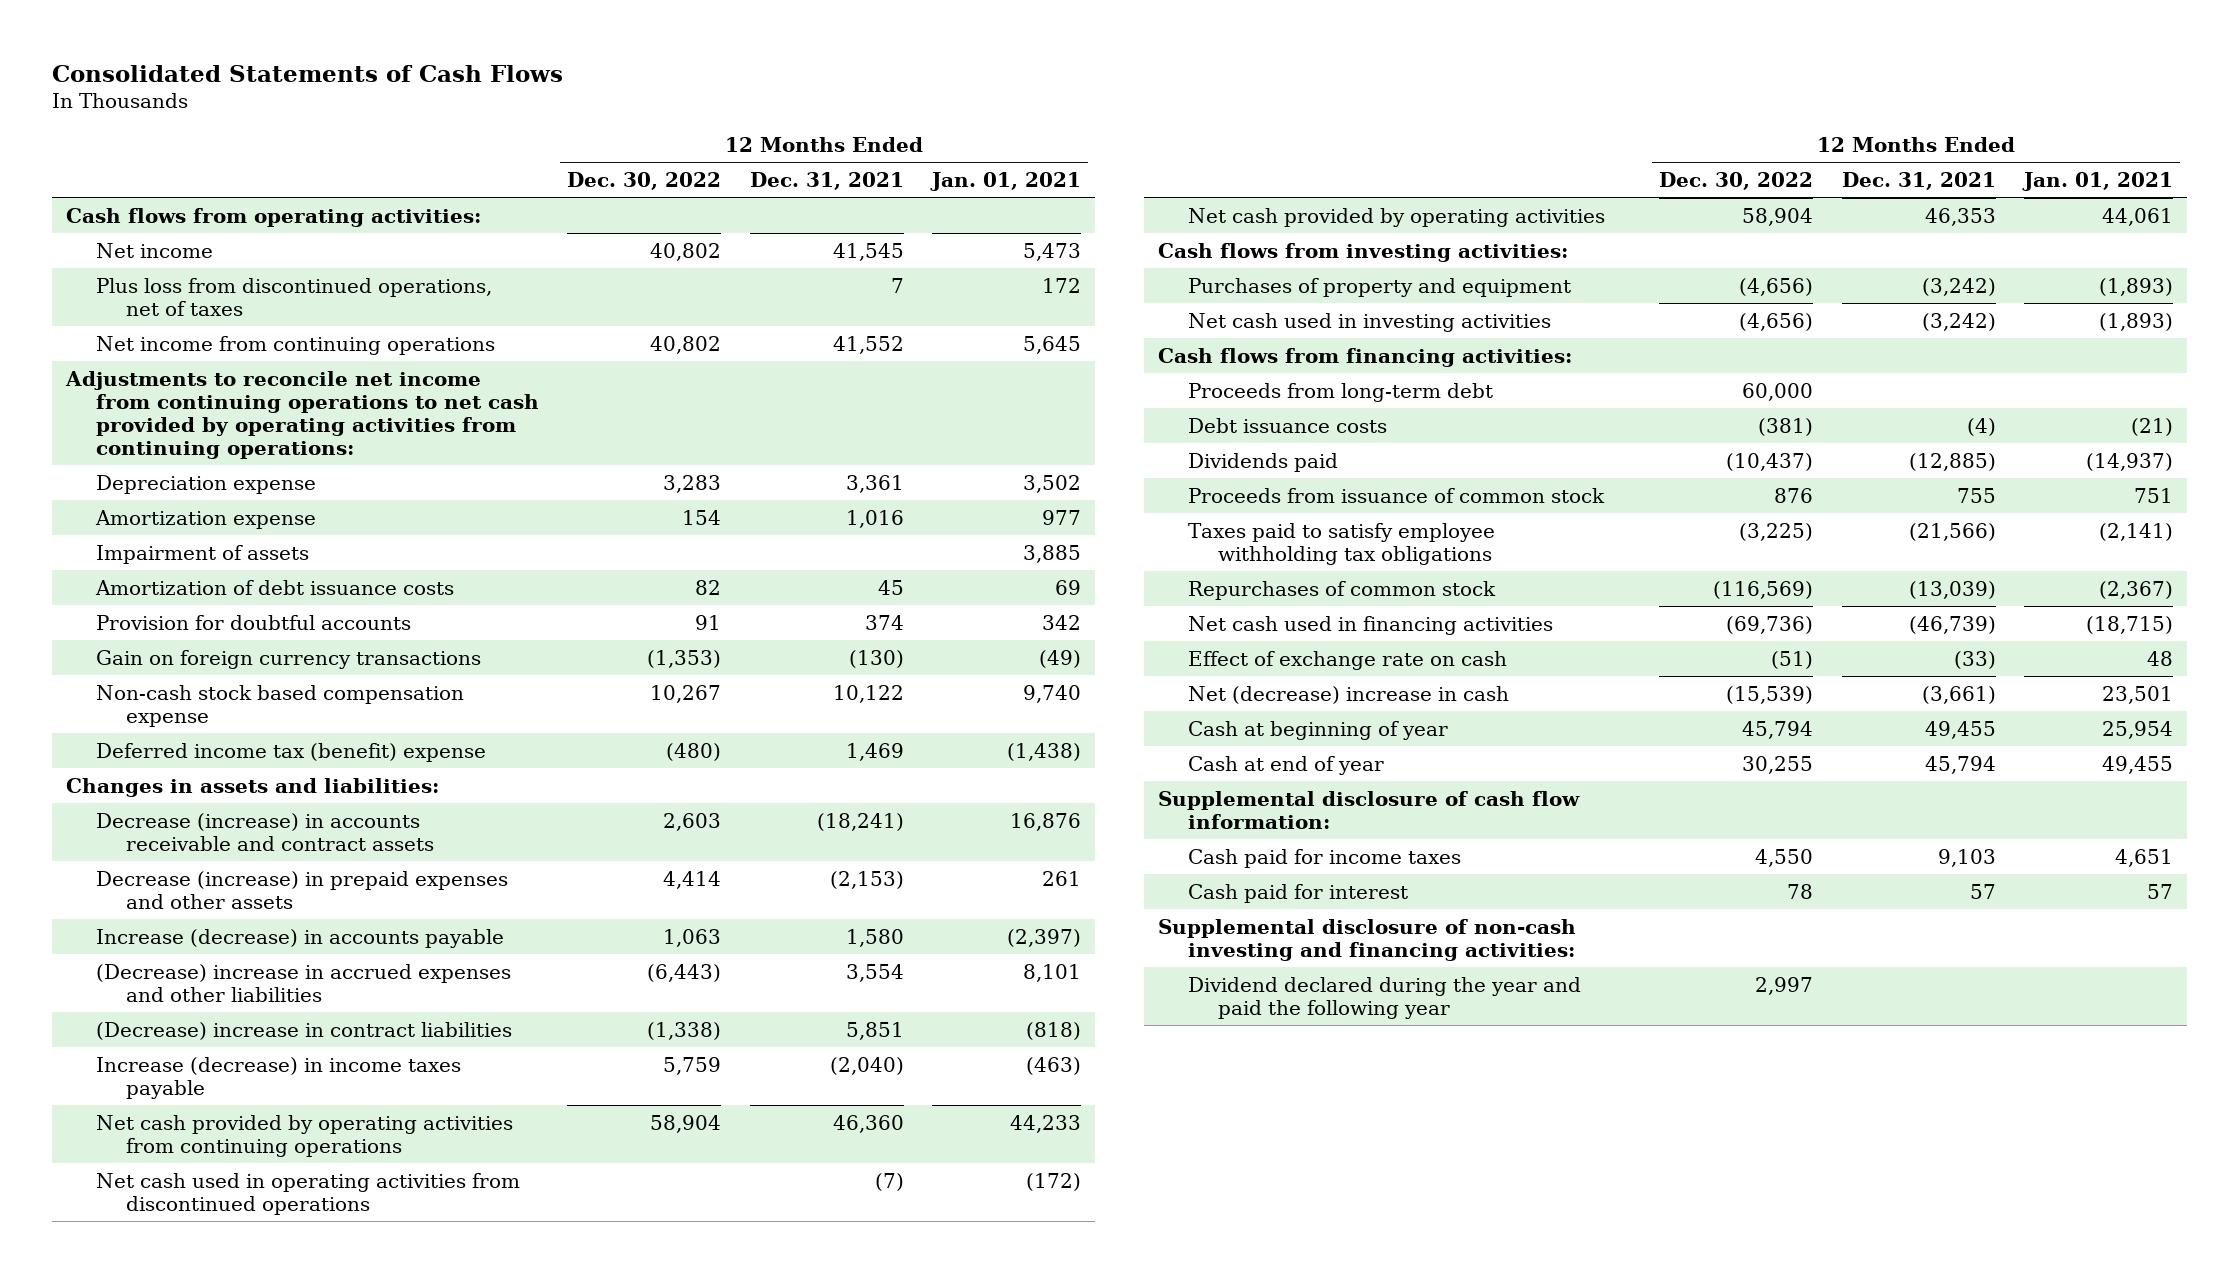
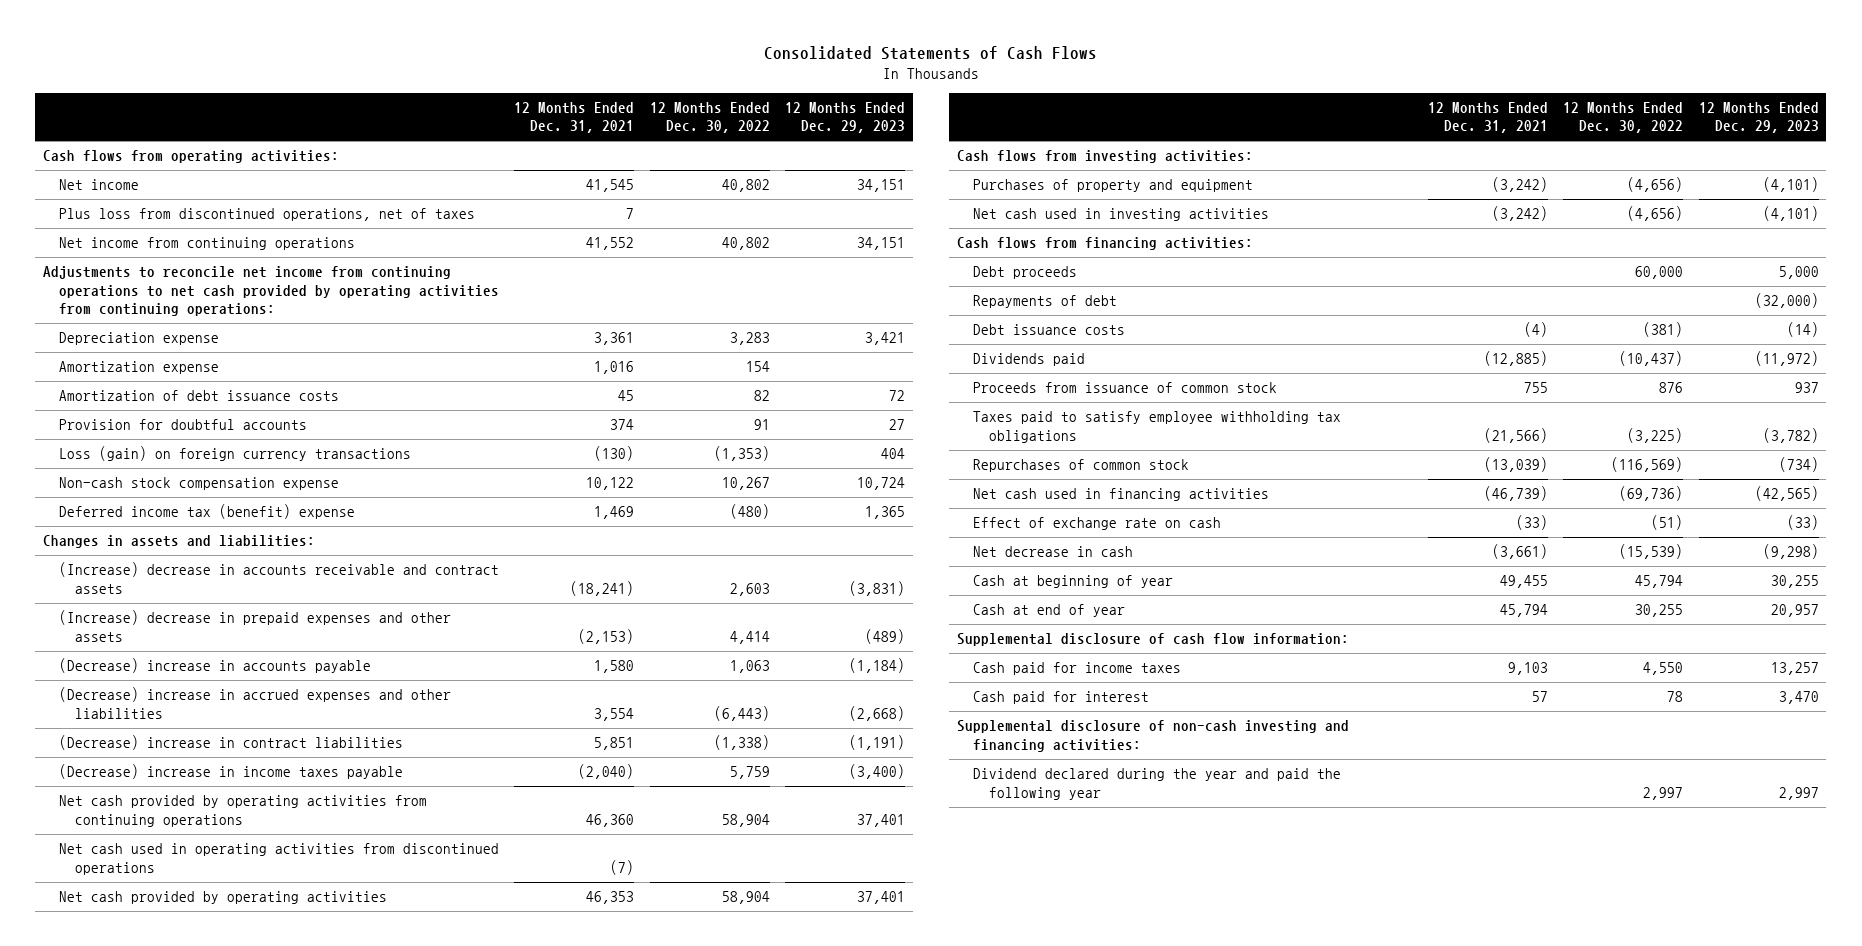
[929,171,1081,191] Jan. 01, 2021 -> none
none -> [784,102,905,134] 12 Months Ended Dec. 29, 2023
[95,544,309,564] Impairment of assets -> none
[95,649,481,669] Gain on foreign currency transactions -> [59,446,412,462] Loss (gain) on foreign currency transactions
[95,684,464,727] Non-cash stock based compensation expense -> [59,477,340,491] Non-cash stock compensation expense
[95,812,434,851] Decrease (increase) in accounts receivable and contract assets -> [59,562,500,594] (Increase) decrease in accounts receivable and contract assets
[95,870,508,909] Decrease (increase) in prepaid expenses and other assets -> [59,610,452,642] (Increase) decrease in prepaid expenses and other assets
[95,928,504,948] Increase (decrease) in accounts payable -> [59,658,372,674] (Decrease) increase in accounts payable
[95,1056,461,1099] Increase (decrease) in income taxes payable -> [59,764,404,780] (Decrease) increase in income taxes payable
[1187,382,1493,402] Proceeds from long-term debt -> [972,266,1077,280] Debt proceeds
none -> [972,295,1117,309] Repayments of debt
[1187,685,1509,704] Net (decrease) increase in cash -> [972,546,1133,558] Net decrease in cash

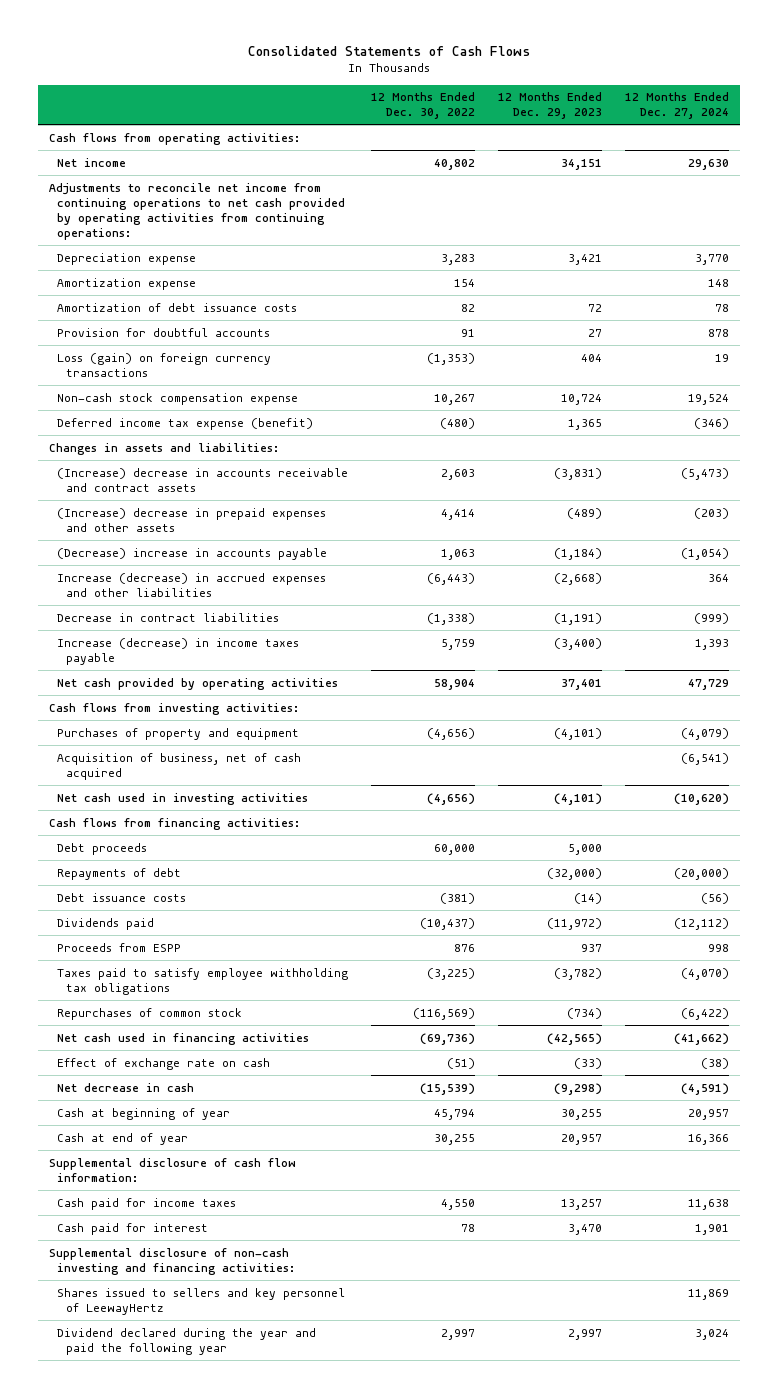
[514,102,635,134] 12 Months Ended Dec. 31, 2021 -> none
none -> [624,92,729,120] 12 Months Ended Dec. 27, 2024
[59,208,476,222] Plus loss from discontinued operations, net of taxes -> none
[59,237,356,251] Net income from continuing operations -> none
[59,504,356,520] Deferred income tax (benefit) expense -> [57,417,314,430] Deferred income tax expense (benefit)
[59,795,428,827] Net cash provided by operating activities from continuing operations -> none
[59,843,500,875] Net cash used in operating activities from discontinued operations -> none
[59,687,452,719] (Decrease) increase in accrued expenses and other liabilities -> [57,572,327,597] Increase (decrease) in accrued expenses and other liabilities
[59,735,404,751] (Decrease) increase in contract liabilities -> [57,612,280,622] Decrease in contract liabilities
[59,764,404,780] (Decrease) increase in income taxes payable -> [57,637,300,665] Increase (decrease) in income taxes payable
none -> [57,752,302,780] Acquisition of business, net of cash acquired
[972,382,1277,394] Proceeds from issuance of common stock -> [57,942,182,952] Proceeds from ESPP
none -> [57,1287,346,1315] Shares issued to sellers and key personnel of LeewayHertz

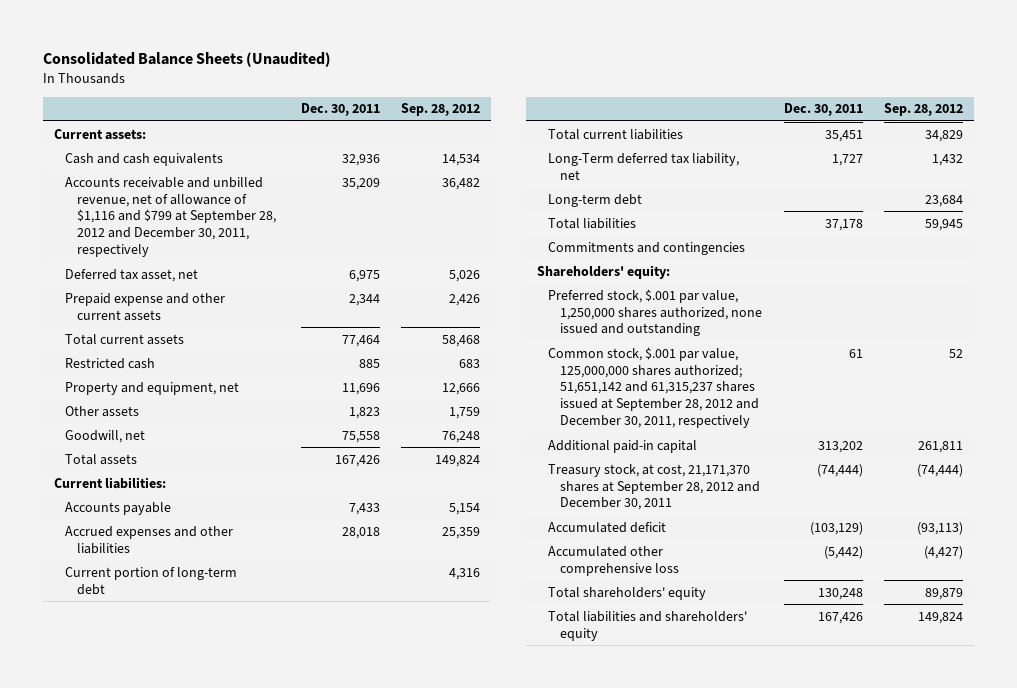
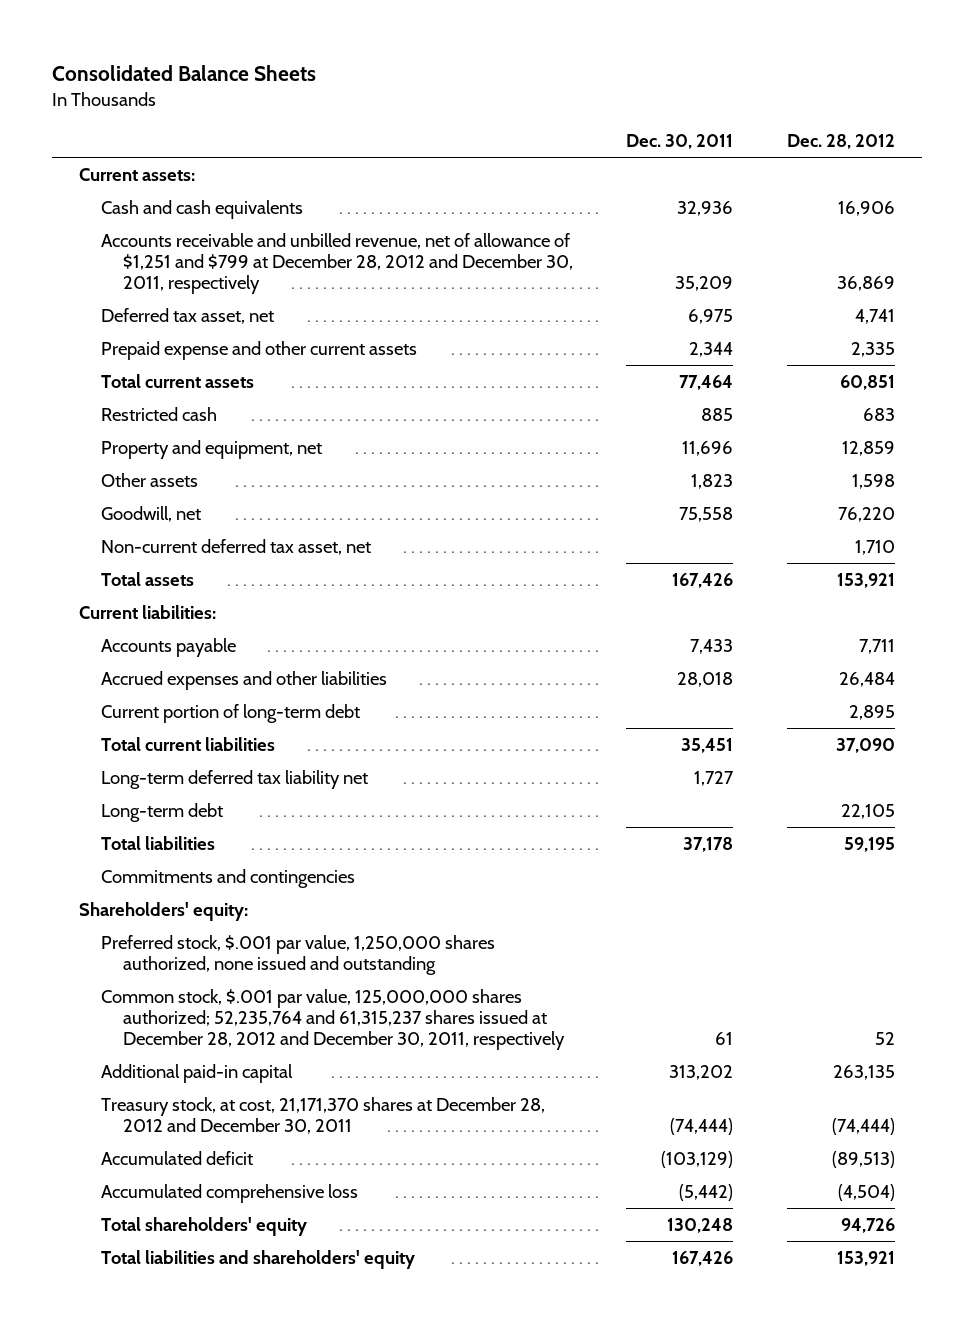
[42,52,331,68] Consolidated Balance Sheets (Unaudited) -> [52,65,317,82] Consolidated Balance Sheets
[401,103,481,117] Sep. 28, 2012 -> none
none -> [786,134,895,150] Dec. 28, 2012
[65,176,277,258] Accounts receivable and unbilled revenue, net of allowance of $1,116 and $799 at September 28, 2012 and December 30, 2011, respectively -> [100,232,573,295] Accounts receivable and unbilled revenue, net of allowance of $1,251 and $799 at December 28, 2012 and December 30, 2011, respectively
none -> [100,538,371,555] Non-current deferred tax asset, net
[548,152,740,180] Long-Term deferred tax liability, net -> [100,769,368,789] Long-term deferred tax liability net
[548,346,760,429] Common stock, $.001 par value, 125,000,000 shares authorized; 51,651,142 and 61,315,237 shares issued at September 28, 2012 and December 30, 2011, respectively -> [100,988,565,1051] Common stock, $.001 par value, 125,000,000 shares authorized; 52,235,764 and 61,315,237 shares issued at December 28, 2012 and December 30, 2011, respectively
[548,463,761,511] Treasury stock, at cost, 21,171,370 shares at September 28, 2012 and December 30, 2011 -> [100,1096,545,1135] Treasury stock, at cost, 21,171,370 shares at December 28, 2012 and December 30, 2011
[548,545,680,576] Accumulated other comprehensive loss -> [100,1183,358,1203] Accumulated comprehensive loss

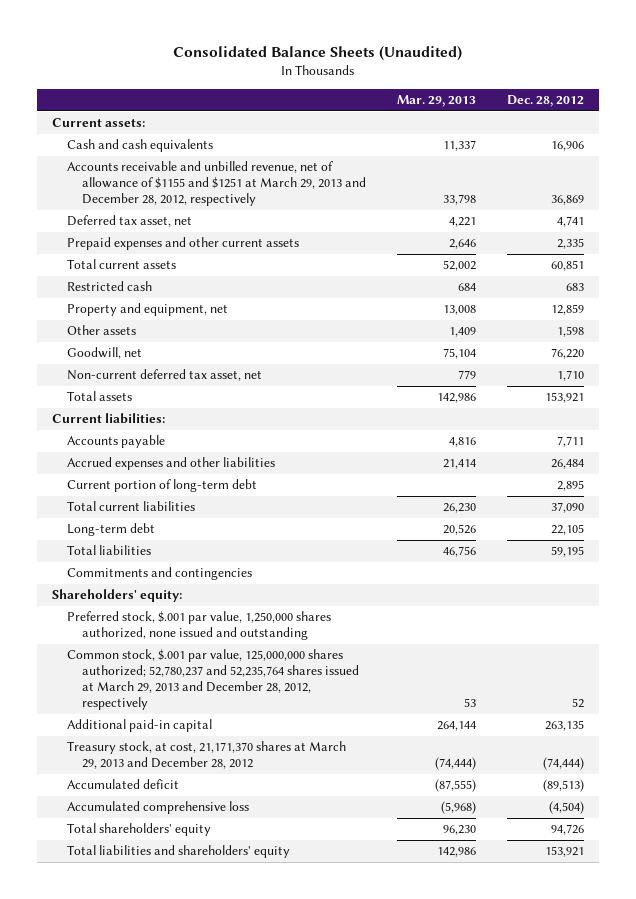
[52,65,317,82] Consolidated Balance Sheets -> [173,46,463,62] Consolidated Balance Sheets (Unaudited)
[626,134,734,150] Dec. 30, 2011 -> none
none -> [397,95,477,108] Mar. 29, 2013
[100,232,573,295] Accounts receivable and unbilled revenue, net of allowance of $1,251 and $799 at December 28, 2012 and December 30, 2011, respectively -> [67,161,367,207] Accounts receivable and unbilled revenue, net of allowance of $1155 and $1251 at March 29, 2013 and December 28, 2012, respectively
[100,340,417,360] Prepaid expense and other current assets -> [67,237,300,251] Prepaid expenses and other current assets
[100,769,368,789] Long-term deferred tax liability net -> none
[100,988,565,1051] Common stock, $.001 par value, 125,000,000 shares authorized; 52,235,764 and 61,315,237 shares issued at December 28, 2012 and December 30, 2011, respectively -> [67,649,360,711] Common stock, $.001 par value, 125,000,000 shares authorized; 52,780,237 and 52,235,764 shares issued at March 29, 2013 and December 28, 2012, respectively
[100,1096,545,1135] Treasury stock, at cost, 21,171,370 shares at December 28, 2012 and December 30, 2011 -> [67,741,347,770] Treasury stock, at cost, 21,171,370 shares at March 29, 2013 and December 28, 2012

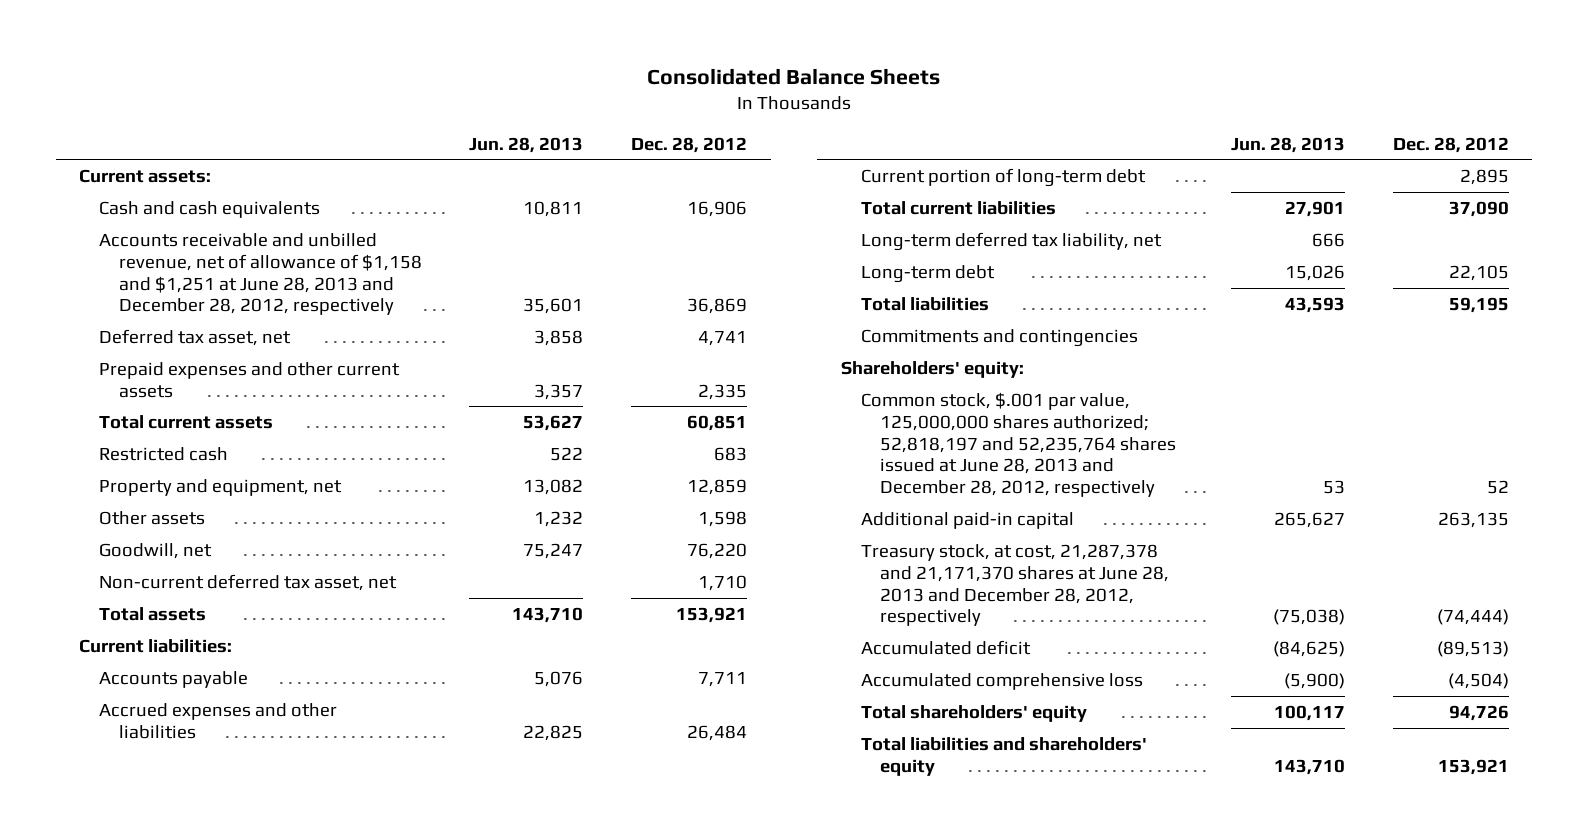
[173,46,463,62] Consolidated Balance Sheets (Unaudited) -> [647,68,941,86] Consolidated Balance Sheets
[397,95,477,108] Mar. 29, 2013 -> none
none -> [469,136,584,153] Jun. 28, 2013
[67,161,367,207] Accounts receivable and unbilled revenue, net of allowance of $1155 and $1251 at March 29, 2013 and December 28, 2012, respectively -> [99,232,422,316] Accounts receivable and unbilled revenue, net of allowance of $1,158 and $1,251 at June 28, 2013 and December 28, 2012, respectively
none -> [860,231,1162,251] Long-term deferred tax liability, net
[67,611,332,641] Preferred stock, $.001 par value, 1,250,000 shares authorized, none issued and outstanding -> none
[67,649,360,711] Common stock, $.001 par value, 125,000,000 shares authorized; 52,780,237 and 52,235,764 shares issued at March 29, 2013 and December 28, 2012, respectively -> [860,391,1177,498] Common stock, $.001 par value, 125,000,000 shares authorized; 52,818,197 and 52,235,764 shares issued at June 28, 2013 and December 28, 2012, respectively
[67,741,347,770] Treasury stock, at cost, 21,171,370 shares at March 29, 2013 and December 28, 2012 -> [860,543,1170,627] Treasury stock, at cost, 21,287,378 and 21,171,370 shares at June 28, 2013 and December 28, 2012, respectively

